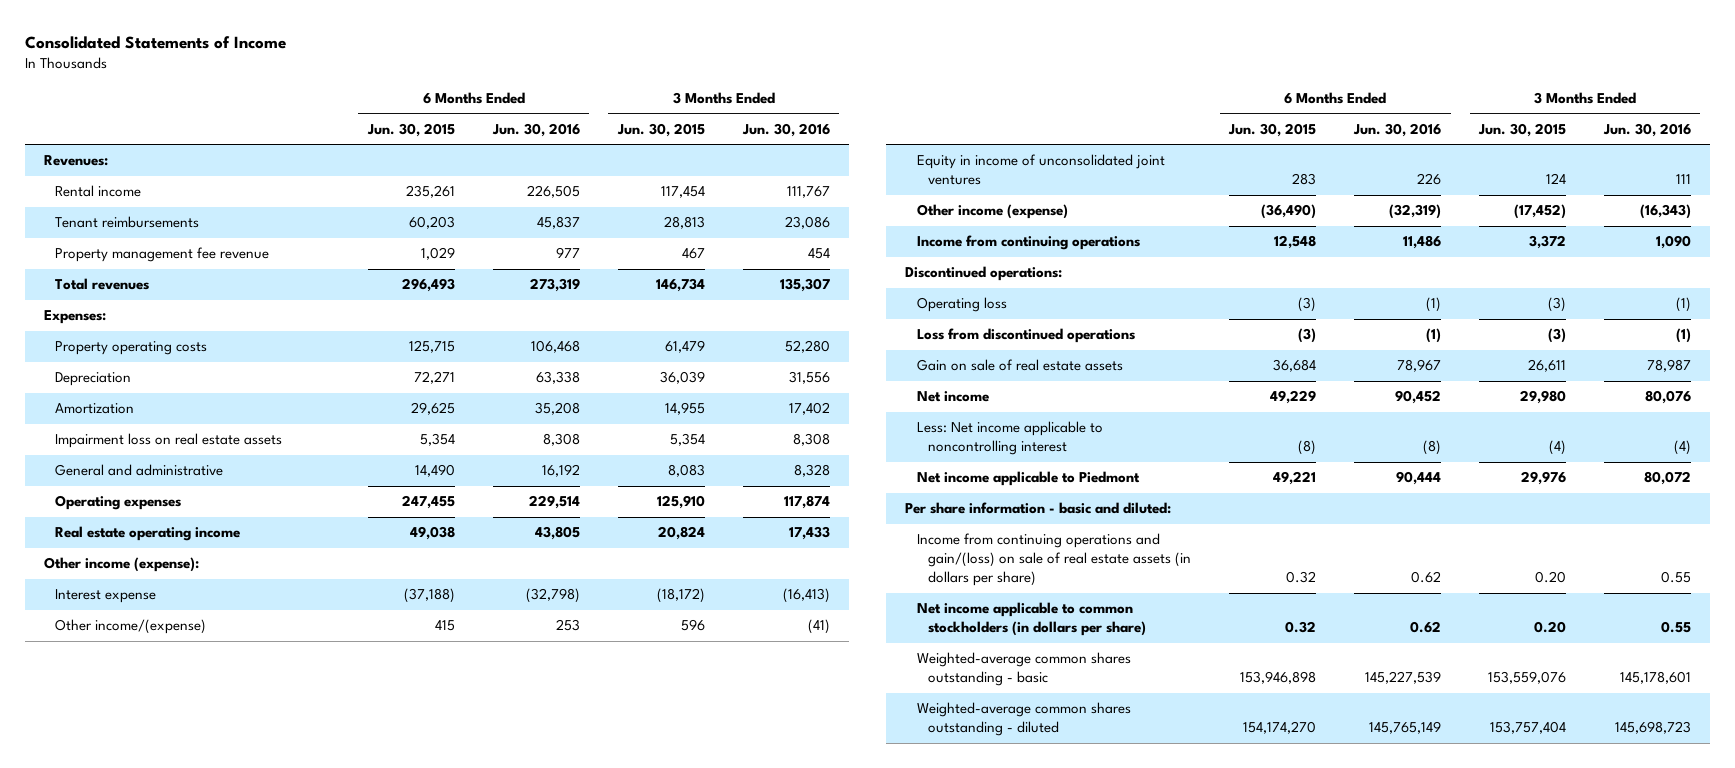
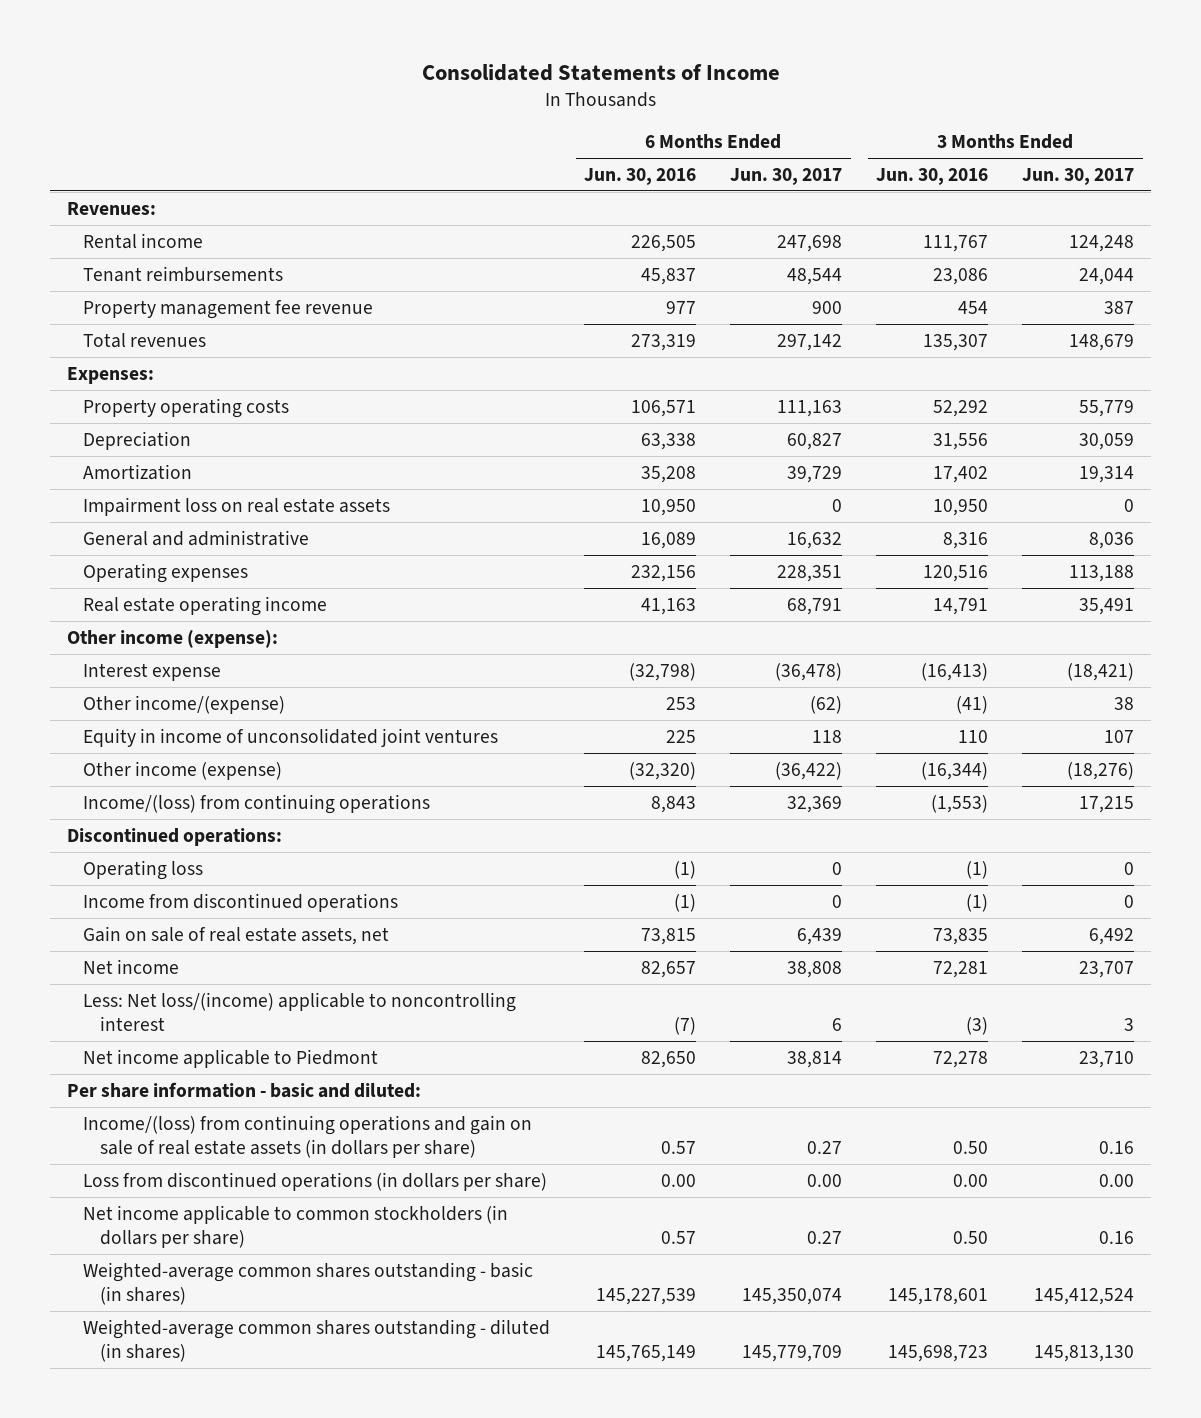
[366,122,455,137] Jun. 30, 2015 -> none
[616,122,705,137] Jun. 30, 2015 -> none
none -> [730,167,843,185] Jun. 30, 2017
none -> [1022,167,1135,185] Jun. 30, 2017
[530,340,580,354] 106,468 -> [631,399,697,417] 106,571
[784,340,830,354] 52,280 -> [933,399,989,417] 52,292
[542,433,580,447] 8,308 -> [641,498,697,516] 10,950
[792,433,830,447] 8,308 -> [933,498,989,516] 10,950
[541,464,580,478] 16,192 -> [641,531,697,549] 16,089
[793,464,830,478] 8,328 -> [943,531,989,549] 8,316
[528,495,580,510] 229,514 -> [631,564,697,582] 232,156
[783,495,830,510] 117,874 -> [923,564,989,582] 120,516
[534,526,580,541] 43,805 -> [641,597,697,615] 41,163
[788,526,830,541] 17,433 -> [933,597,989,615] 14,791
[1417,173,1442,186] 226 -> [666,729,697,743] 225
[1676,174,1692,185] 111 -> [958,729,989,743] 110
[1389,204,1442,220] (32,319) -> [629,761,697,780] (32,320)
[1640,204,1692,220] (16,343) -> [921,761,989,780] (16,344)
[916,235,1140,251] Income from continuing operations -> [83,793,431,814] Income/(loss) from continuing operations
[1403,235,1442,250] 11,486 -> [651,795,697,813] 8,843
[1656,235,1692,250] 1,090 -> [931,794,989,813] (1,553)
[916,328,1135,344] Loss from discontinued operations -> [83,892,399,912] Income from discontinued operations
[916,359,1123,372] Gain on sale of real estate assets -> [83,925,390,945] Gain on sale of real estate assets, net
[1397,359,1442,373] 78,967 -> [641,927,697,945] 73,815
[1647,359,1692,373] 78,987 -> [933,927,989,945] 73,835
[1395,390,1442,405] 90,452 -> [641,960,697,978] 82,657
[1645,390,1692,405] 80,076 -> [933,960,989,978] 72,281
[916,421,1103,456] Less: Net income applicable to noncontrolling interest -> [83,991,517,1032] Less: Net loss/(income) applicable to noncontrolling interest
[1423,440,1442,456] (8) -> [674,1017,697,1036] (7)
[1674,440,1692,456] (4) -> [966,1017,989,1036] (3)
[1396,471,1442,486] 90,444 -> [641,1050,697,1068] 82,650
[1644,471,1692,486] 80,072 -> [933,1050,989,1068] 72,278
[916,533,1192,587] Income from continuing operations and gain/(loss) on sale of real estate assets (in dollars per share) -> [83,1114,533,1159] Income/(loss) from continuing operations and gain on sale of real estate assets (in dollars per share)
[1411,571,1442,584] 0.62 -> [661,1141,697,1155] 0.57
[1661,571,1692,584] 0.55 -> [953,1141,989,1155] 0.50
none -> [83,1171,548,1191] Loss from discontinued operations (in dollars per share)
[1410,621,1442,634] 0.62 -> [661,1231,697,1245] 0.57
[1661,621,1692,634] 0.55 -> [953,1231,989,1245] 0.50
[916,652,1131,687] Weighted-average common shares outstanding - basic -> [83,1261,534,1306] Weighted-average common shares outstanding - basic (in shares)
[916,702,1131,737] Weighted-average common shares outstanding - diluted -> [83,1318,551,1363] Weighted-average common shares outstanding - diluted (in shares)

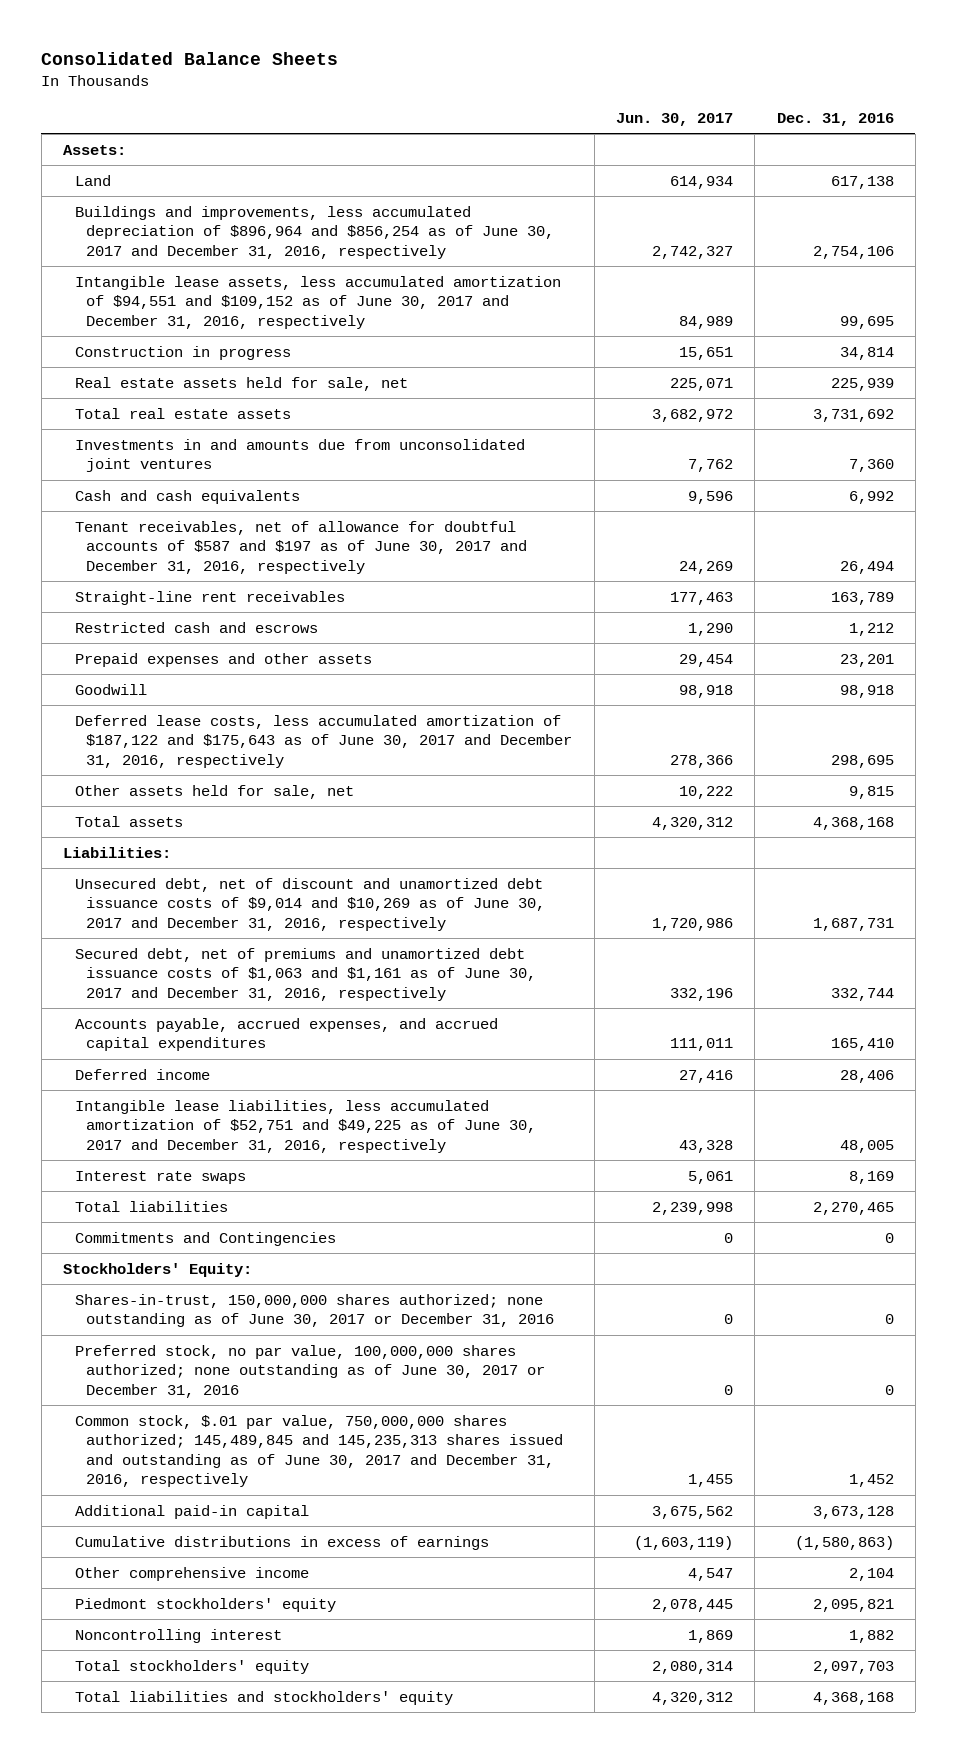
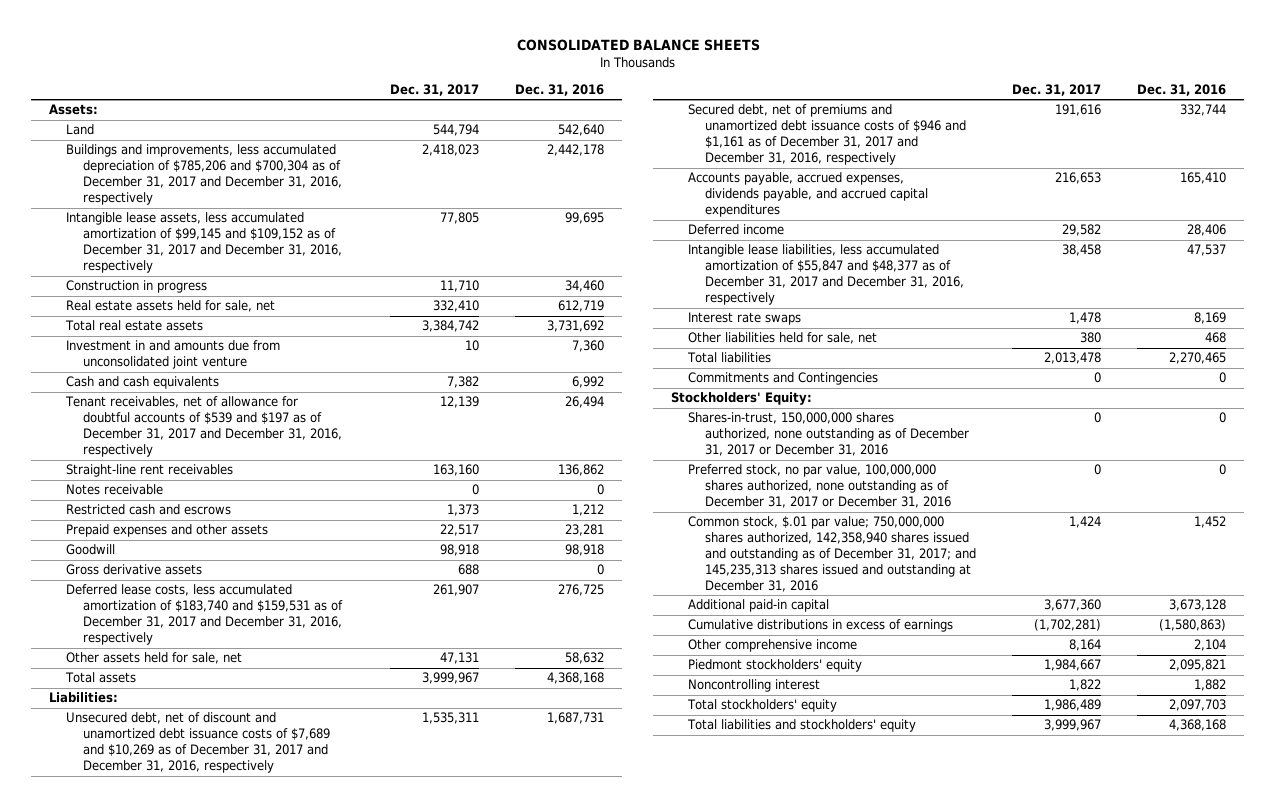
[41,52,339,66] Consolidated Balance Sheets -> [516,39,760,52] CONSOLIDATED BALANCE SHEETS
[615,112,733,126] Jun. 30, 2017 -> none
none -> [390,83,480,96] Dec. 31, 2017
[830,175,894,189] 617,138 -> [558,124,605,137] 542,640
[74,205,555,259] Buildings and improvements, less accumulated depreciation of $896,964 and $856,254 as of June 30, 2017 and December 31, 2016, respectively -> [66,144,343,206] Buildings and improvements, less accumulated depreciation of $785,206 and $700,304 as of December 31, 2017 and December 31, 2016, respectively
[812,245,894,259] 2,754,106 -> [547,144,605,157] 2,442,178
[74,275,561,329] Intangible lease assets, less accumulated amortization of $94,551 and $109,152 as of June 30, 2017 and December 31, 2016, respectively -> [66,212,343,274] Intangible lease assets, less accumulated amortization of $99,145 and $109,152 as of December 31, 2017 and December 31, 2016, respectively
[839,346,894,360] 34,814 -> [565,280,605,293] 34,460
[830,377,894,391] 225,939 -> [558,300,605,313] 612,719
[74,438,525,473] Investments in and amounts due from unconsolidated joint ventures -> [66,340,281,370] Investment in and amounts due from unconsolidated joint venture
[74,520,528,574] Tenant receivables, net of allowance for doubtful accounts of $587 and $197 as of June 30, 2017 and December 31, 2016, respectively -> [65,396,343,458] Tenant receivables, net of allowance for doubtful accounts of $539 and $197 as of December 31, 2017 and December 31, 2016, respectively
[830,591,894,605] 163,789 -> [558,464,605,477] 136,862
none -> [66,484,164,496] Notes receivable
[839,653,894,667] 23,201 -> [565,524,605,537] 23,281
none -> [66,564,203,576] Gross derivative assets
[74,714,573,768] Deferred lease costs, less accumulated amortization of $187,122 and $175,643 as of June 30, 2017 and December 31, 2016, respectively -> [66,584,344,646] Deferred lease costs, less accumulated amortization of $183,740 and $159,531 as of December 31, 2017 and December 31, 2016, respectively
[830,754,894,768] 298,695 -> [558,584,605,597] 276,725
[848,785,894,799] 9,815 -> [565,652,605,665] 58,632
[74,877,546,931] Unsecured debt, net of discount and unamortized debt issuance costs of $9,014 and $10,269 as of June 30, 2017 and December 31, 2016, respectively -> [66,712,331,774] Unsecured debt, net of discount and unamortized debt issuance costs of $7,689 and $10,269 as of December 31, 2017 and December 31, 2016, respectively
[74,947,537,1001] Secured debt, net of premiums and unamortized debt issuance costs of $1,063 and $1,161 as of June 30, 2017 and December 31, 2016, respectively -> [688,104,966,166] Secured debt, net of premiums and unamortized debt issuance costs of $946 and $1,161 as of December 31, 2017 and December 31, 2016, respectively
[74,1017,498,1052] Accounts payable, accrued expenses, and accrued capital expenditures -> [688,172,928,218] Accounts payable, accrued expenses, dividends payable, and accrued capital expenditures
[74,1099,537,1153] Intangible lease liabilities, less accumulated amortization of $52,751 and $49,225 as of June 30, 2017 and December 31, 2016, respectively -> [688,244,964,306] Intangible lease liabilities, less accumulated amortization of $55,847 and $48,377 as of December 31, 2017 and December 31, 2016, respectively
[839,1139,894,1153] 48,005 -> [1187,244,1227,257] 47,537
none -> [688,332,878,345] Other liabilities held for sale, net
[74,1293,555,1328] Shares-in-trust, 150,000,000 shares authorized; none outstanding as of June 30, 2017 or December 31, 2016 -> [688,412,969,457] Shares-in-trust, 150,000,000 shares authorized, none outstanding as of December 31, 2017 or December 31, 2016
[74,1344,546,1398] Preferred stock, no par value, 100,000,000 shares authorized; none outstanding as of June 30, 2017 or December 31, 2016 -> [688,464,951,509] Preferred stock, no par value, 100,000,000 shares authorized, none outstanding as of December 31, 2017 or December 31, 2016
[74,1414,564,1488] Common stock, $.01 par value, 750,000,000 shares authorized; 145,489,845 and 145,235,313 shares issued and outstanding as of June 30, 2017 and December 31, 2016, respectively -> [688,516,976,592] Common stock, $.01 par value; 750,000,000 shares authorized, 142,358,940 shares issued and outstanding as of December 31, 2017; and 145,235,313 shares issued and outstanding at December 31, 2016

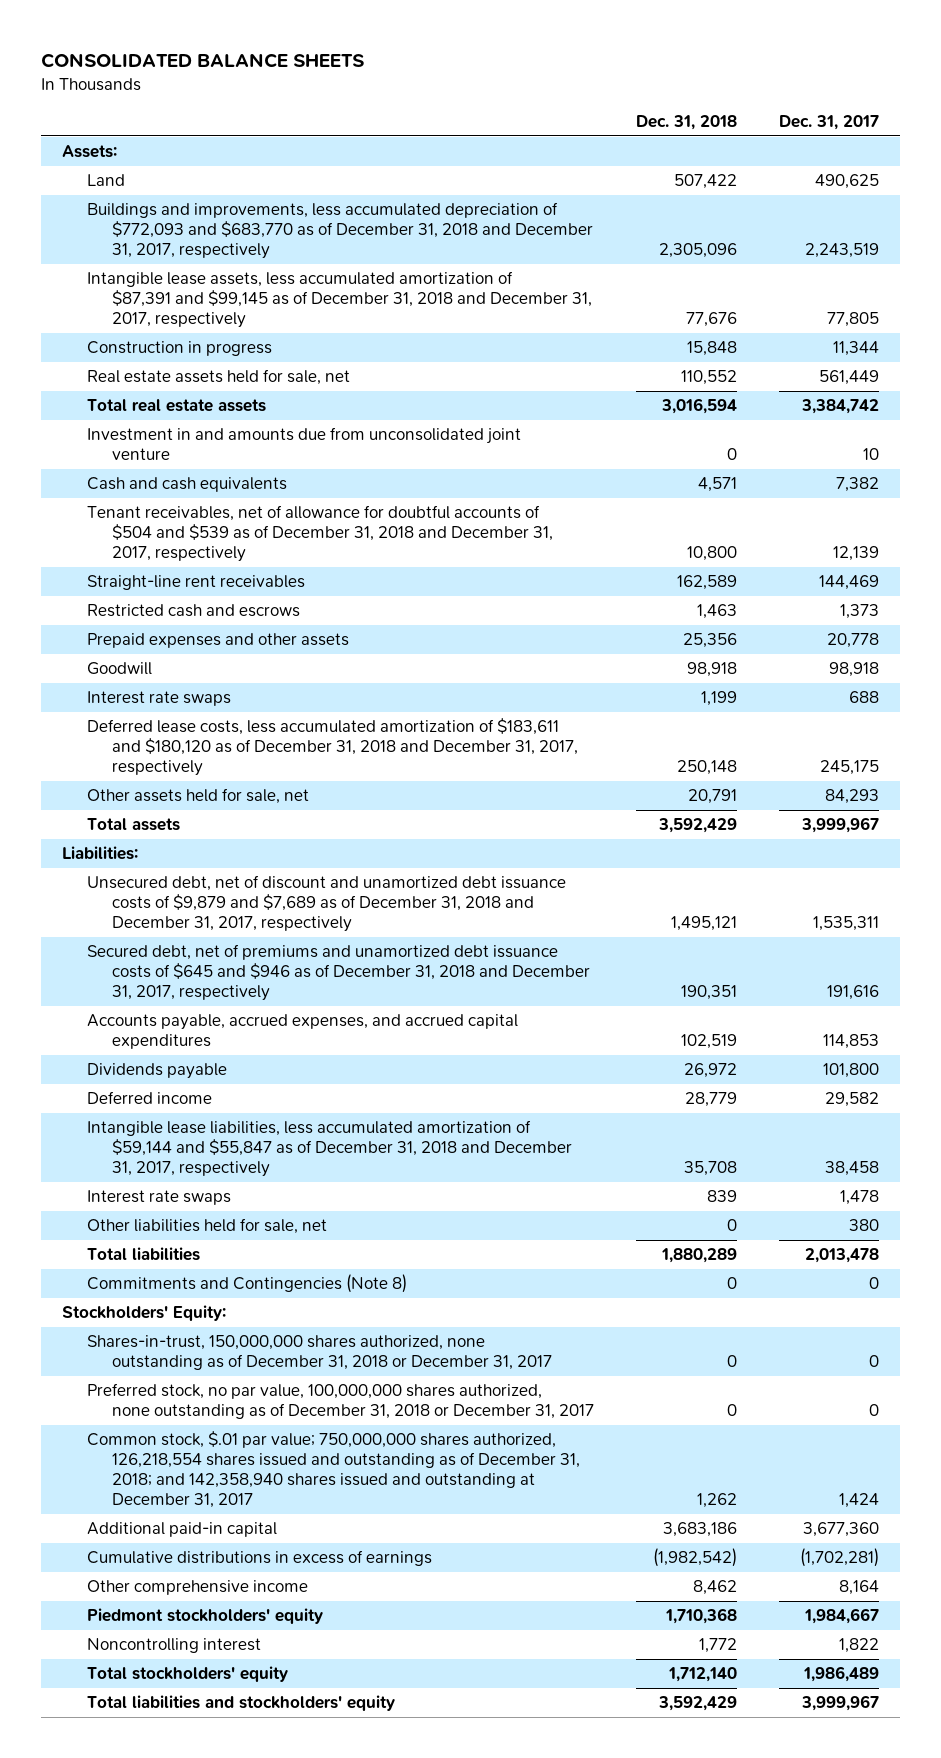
[515,83,605,96] Dec. 31, 2016 -> none
none -> [636,115,738,131] Dec. 31, 2018
[433,124,480,137] 544,794 -> [814,174,879,190] 490,625
[66,144,343,206] Buildings and improvements, less accumulated depreciation of $785,206 and $700,304 as of December 31, 2017 and December 31, 2016, respectively -> [87,202,594,260] Buildings and improvements, less accumulated depreciation of $772,093 and $683,770 as of December 31, 2018 and December 31, 2017, respectively
[422,144,480,157] 2,418,023 -> [804,243,879,259] 2,243,519
[66,212,343,274] Intangible lease assets, less accumulated amortization of $99,145 and $109,152 as of December 31, 2017 and December 31, 2016, respectively -> [87,271,593,329] Intangible lease assets, less accumulated amortization of $87,391 and $99,145 as of December 31, 2018 and December 31, 2017, respectively
[440,280,480,293] 11,710 -> [832,341,879,357] 11,344
[433,300,480,313] 332,410 -> [818,370,879,386] 561,449
[66,484,164,496] Notes receivable -> none
[65,396,343,458] Tenant receivables, net of allowance for doubtful accounts of $539 and $197 as of December 31, 2017 and December 31, 2016, respectively -> [87,505,554,563] Tenant receivables, net of allowance for doubtful accounts of $504 and $539 as of December 31, 2018 and December 31, 2017, respectively
[433,464,480,477] 163,160 -> [818,575,879,591] 144,469
[440,524,480,537] 22,517 -> [826,633,879,649] 20,778
[66,564,203,576] Gross derivative assets -> [87,691,232,707] Interest rate swaps
[66,584,344,646] Deferred lease costs, less accumulated amortization of $183,740 and $159,531 as of December 31, 2017 and December 31, 2016, respectively -> [87,718,579,777] Deferred lease costs, less accumulated amortization of $183,611 and $180,120 as of December 31, 2018 and December 31, 2017, respectively
[433,584,480,597] 261,907 -> [819,760,879,776] 245,175
[440,652,480,665] 47,131 -> [824,789,879,805] 84,293
[66,712,331,774] Unsecured debt, net of discount and unamortized debt issuance costs of $7,689 and $10,269 as of December 31, 2017 and December 31, 2016, respectively -> [87,875,567,933] Unsecured debt, net of discount and unamortized debt issuance costs of $9,879 and $7,689 as of December 31, 2018 and December 31, 2017, respectively
[688,104,966,166] Secured debt, net of premiums and unamortized debt issuance costs of $946 and $1,161 as of December 31, 2017 and December 31, 2016, respectively -> [87,944,591,1002] Secured debt, net of premiums and unamortized debt issuance costs of $645 and $946 as of December 31, 2018 and December 31, 2017, respectively
[688,172,928,218] Accounts payable, accrued expenses, dividends payable, and accrued capital expenditures -> [87,1014,519,1050] Accounts payable, accrued expenses, and accrued capital expenditures
[1055,172,1102,185] 216,653 -> [822,1034,879,1050] 114,853
none -> [87,1063,228,1080] Dividends payable
[688,244,964,306] Intangible lease liabilities, less accumulated amortization of $55,847 and $48,377 as of December 31, 2017 and December 31, 2016, respectively -> [87,1120,573,1178] Intangible lease liabilities, less accumulated amortization of $59,144 and $55,847 as of December 31, 2018 and December 31, 2017, respectively
[688,372,879,386] Commitments and Contingencies -> [87,1274,408,1294] Commitments and Contingencies (Note 8)
[688,412,969,457] Shares-in-trust, 150,000,000 shares authorized, none outstanding as of December 31, 2017 or December 31, 2016 -> [87,1335,553,1371] Shares-in-trust, 150,000,000 shares authorized, none outstanding as of December 31, 2018 or December 31, 2017
[688,464,951,509] Preferred stock, no par value, 100,000,000 shares authorized, none outstanding as of December 31, 2017 or December 31, 2016 -> [87,1383,595,1420] Preferred stock, no par value, 100,000,000 shares authorized, none outstanding as of December 31, 2018 or December 31, 2017
[688,516,976,592] Common stock, $.01 par value; 750,000,000 shares authorized, 142,358,940 shares issued and outstanding as of December 31, 2017; and 145,235,313 shares issued and outstanding at December 31, 2016 -> [87,1431,581,1509] Common stock, $.01 par value; 750,000,000 shares authorized, 126,218,554 shares issued and outstanding as of December 31, 2018; and 142,358,940 shares issued and outstanding at December 31, 2017

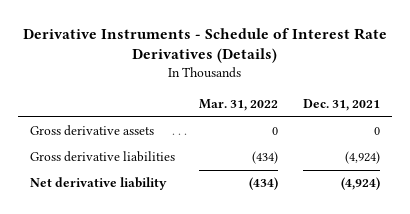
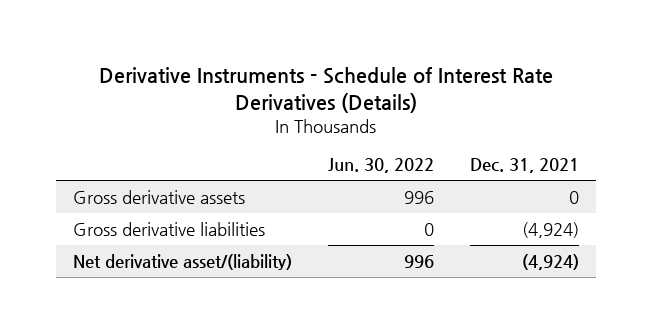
[199,99,279,112] Mar. 31, 2022 -> none
none -> [327,158,434,174] Jun. 30, 2022
[30,177,168,191] Net derivative liability -> [73,253,293,270] Net derivative asset/(liability)

